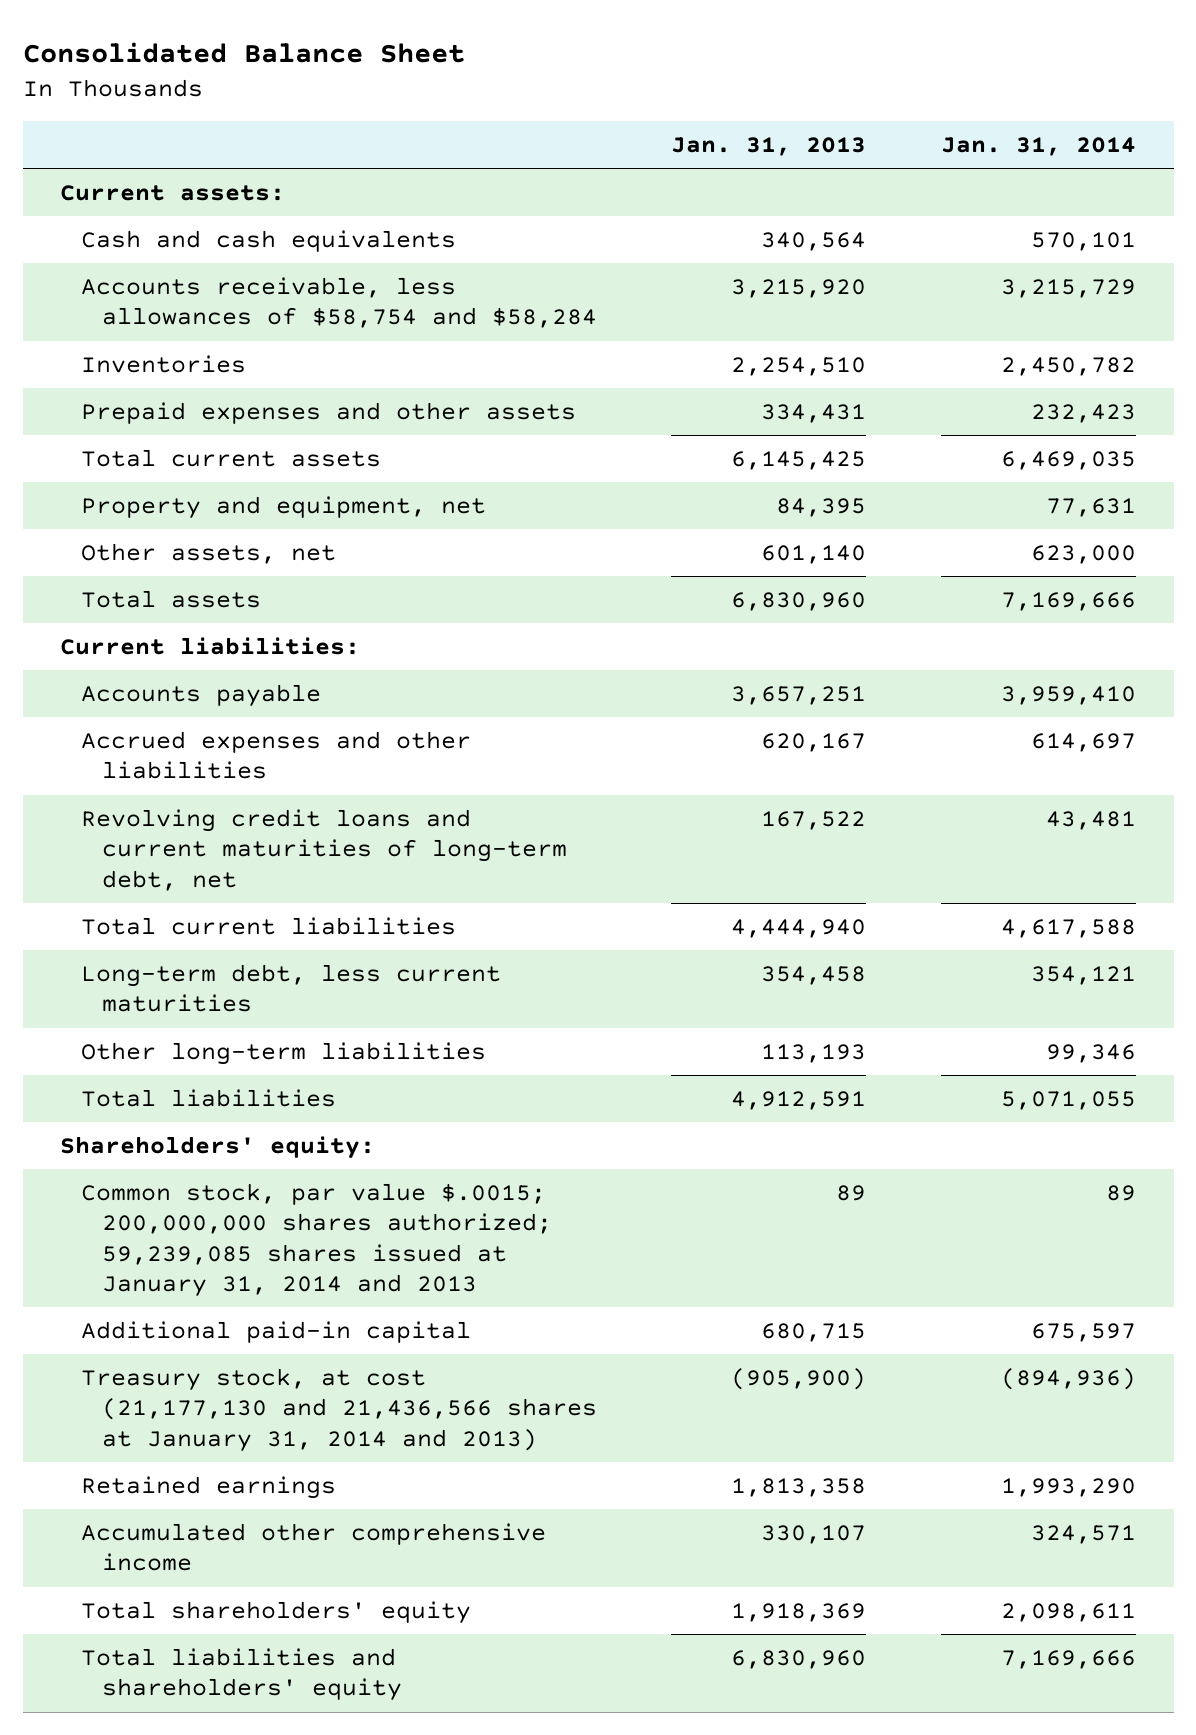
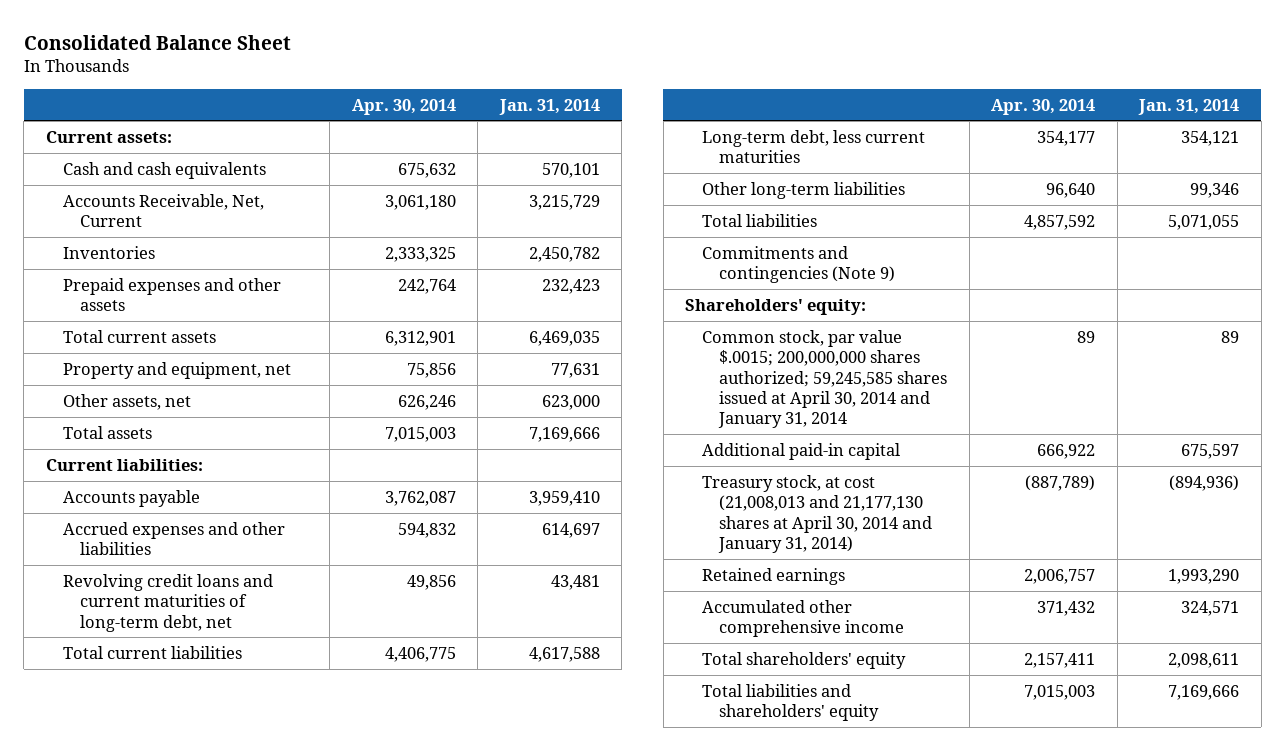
[671,137,867,157] Jan. 31, 2013 -> none
none -> [351,98,456,115] Apr. 30, 2014
[80,277,597,329] Accounts receivable, less allowances of $58,754 and $58,284 -> [62,193,264,228] Accounts Receivable, Net, Current
none -> [702,245,896,284] Commitments and contingencies (Note 9)
[80,1183,552,1298] Common stock, par value $.0015; 200,000,000 shares authorized; 59,239,085 shares issued at January 31, 2014 and 2013 -> [702,329,948,429] Common stock, par value $.0015; 200,000,000 shares authorized; 59,245,585 shares issued at April 30, 2014 and January 31, 2014
[80,1368,597,1452] Treasury stock, at cost (21,177,130 and 21,436,566 shares at January 31, 2014 and 2013) -> [702,474,933,554] Treasury stock, at cost (21,008,013 and 21,177,130 shares at April 30, 2014 and January 31, 2014)

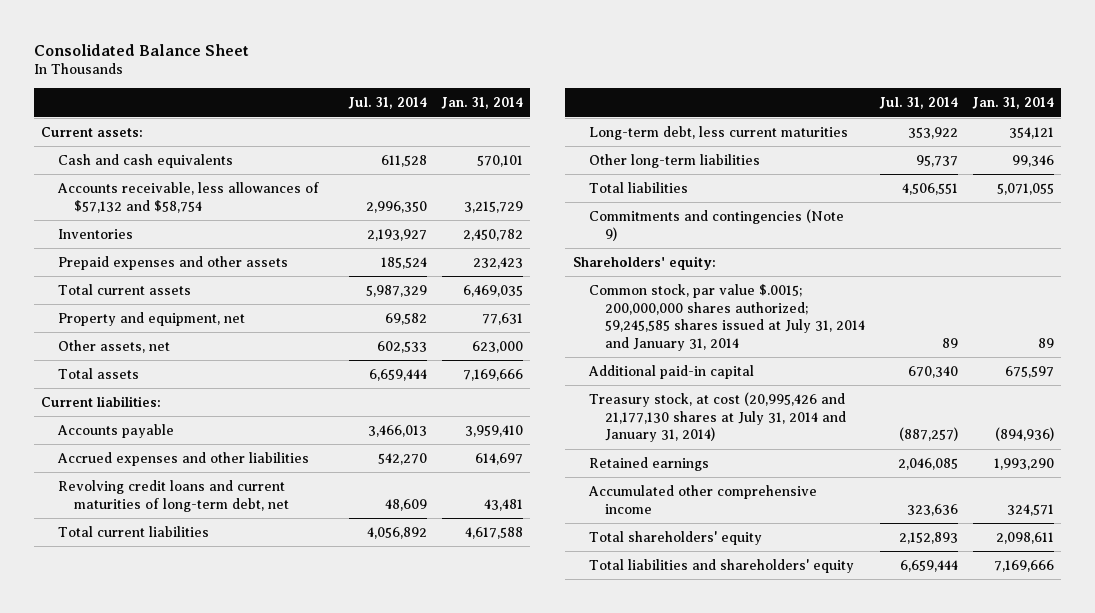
[351,98,456,115] Apr. 30, 2014 -> none
none -> [347,97,427,110] Jul. 31, 2014
[62,193,264,228] Accounts Receivable, Net, Current -> [56,181,319,213] Accounts receivable, less allowances of $57,132 and $58,754
[702,329,948,429] Common stock, par value $.0015; 200,000,000 shares authorized; 59,245,585 shares issued at April 30, 2014 and January 31, 2014 -> [588,283,865,352] Common stock, par value $.0015; 200,000,000 shares authorized; 59,245,585 shares issued at July 31, 2014 and January 31, 2014
[702,474,933,554] Treasury stock, at cost (21,008,013 and 21,177,130 shares at April 30, 2014 and January 31, 2014) -> [588,391,846,443] Treasury stock, at cost (20,995,426 and 21,177,130 shares at July 31, 2014 and January 31, 2014)

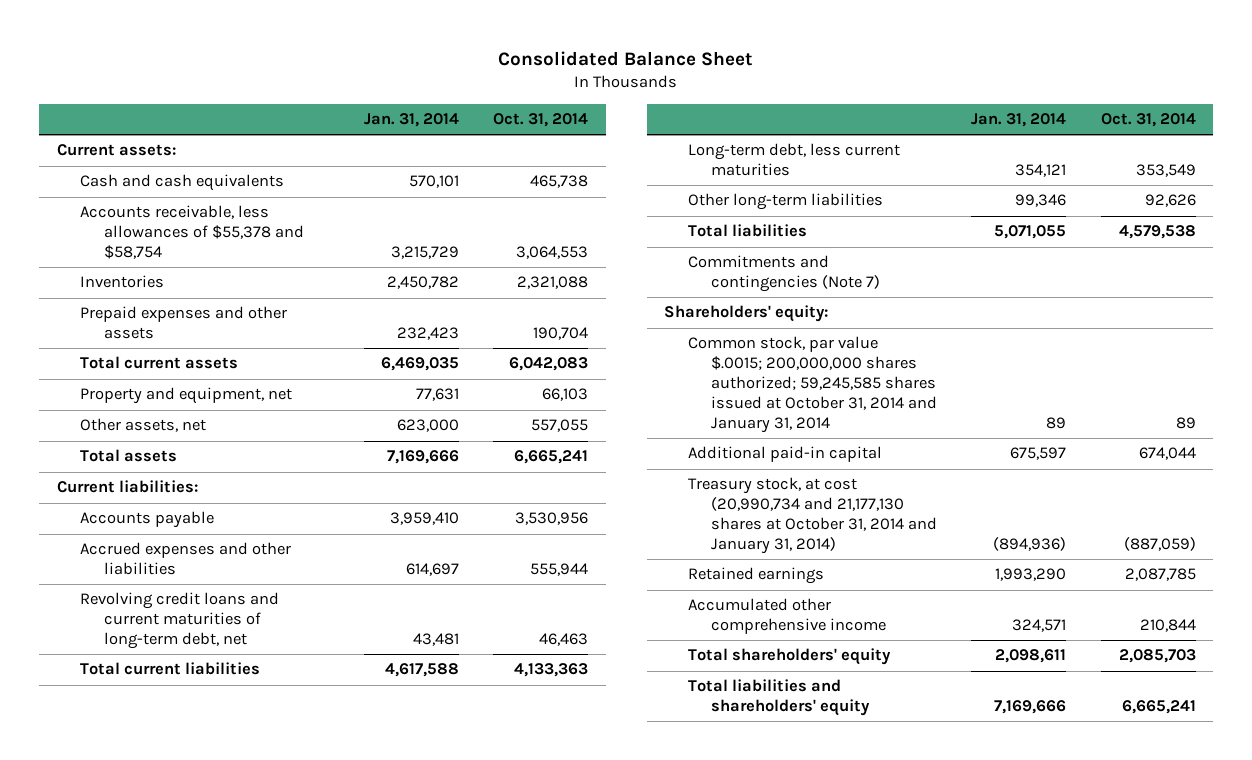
[347,97,427,110] Jul. 31, 2014 -> none
none -> [493,113,589,128] Oct. 31, 2014
[56,181,319,213] Accounts receivable, less allowances of $57,132 and $58,754 -> [80,205,304,260] Accounts receivable, less allowances of $55,378 and $58,754
[588,208,844,241] Commitments and contingencies (Note 9) -> [687,255,881,293] Commitments and contingencies (Note 7)
[588,283,865,352] Common stock, par value $.0015; 200,000,000 shares authorized; 59,245,585 shares issued at July 31, 2014 and January 31, 2014 -> [687,336,938,433] Common stock, par value $.0015; 200,000,000 shares authorized; 59,245,585 shares issued at October 31, 2014 and January 31, 2014
[588,391,846,443] Treasury stock, at cost (20,995,426 and 21,177,130 shares at July 31, 2014 and January 31, 2014) -> [687,477,938,554] Treasury stock, at cost (20,990,734 and 21,177,130 shares at October 31, 2014 and January 31, 2014)

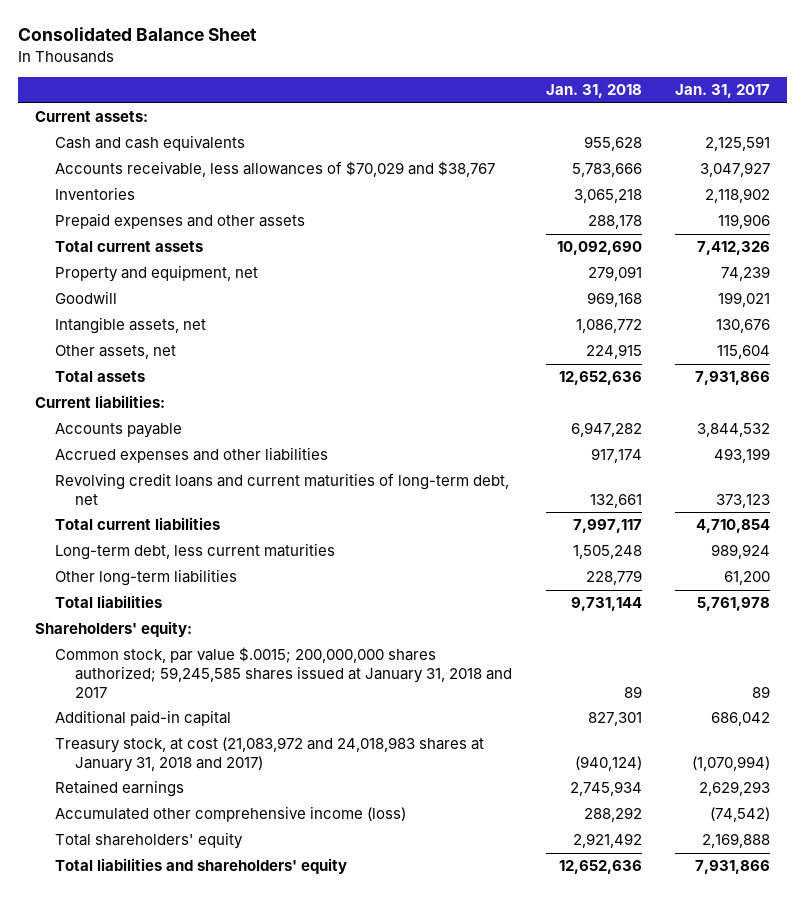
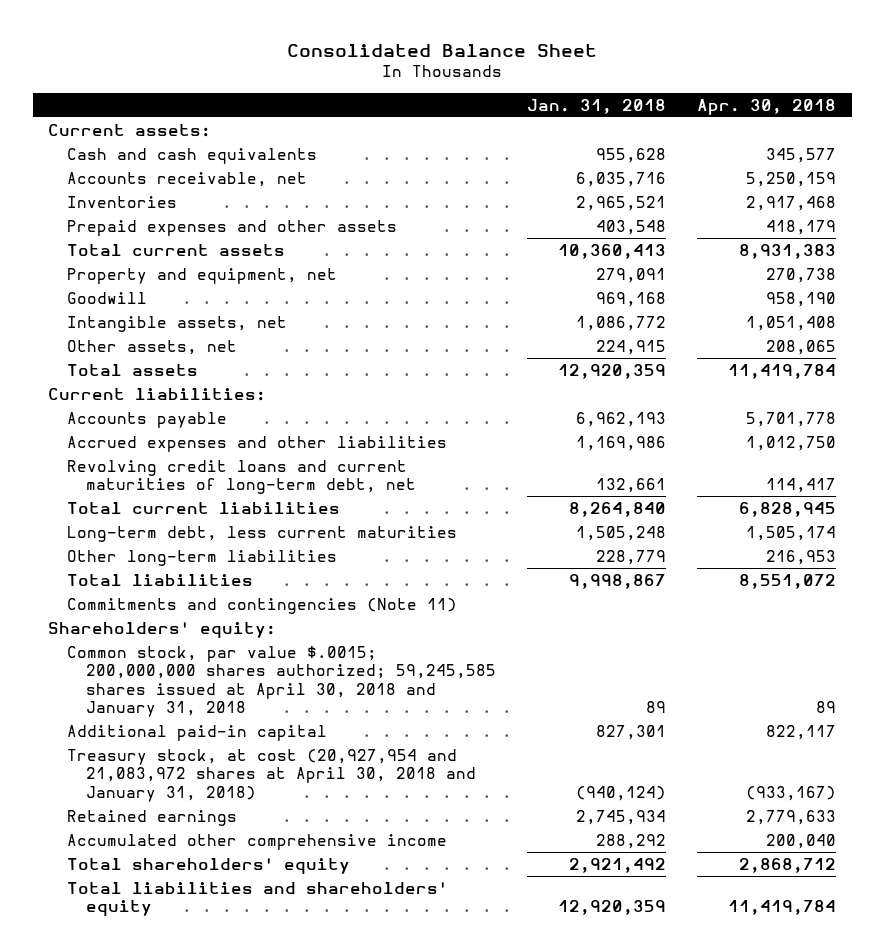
[675,84,771,99] Jan. 31, 2017 -> none
none -> [697,98,837,115] Apr. 30, 2018
[54,161,495,178] Accounts receivable, less allowances of $70,029 and $38,767 -> none
none -> [67,171,308,187] Accounts receivable, net
[573,189,642,204] 3,065,218 -> [576,195,667,211] 2,965,521
[587,215,642,230] 288,178 -> [596,219,667,235] 403,548
[556,241,642,256] 10,092,690 -> [558,243,667,259] 10,360,413
[558,371,642,386] 12,652,636 -> [558,363,667,379] 12,920,359
[570,422,642,438] 6,947,282 -> [576,411,667,427] 6,962,193
[590,448,642,464] 917,174 -> [576,435,667,451] 1,169,986
[572,519,642,534] 7,997,117 -> [569,501,667,517] 8,264,840
[570,597,642,612] 9,731,144 -> [569,573,667,589] 9,998,867
none -> [67,597,458,614] Commitments and contingencies (Note 11)
[54,647,512,698] Common stock, par value $.0015; 200,000,000 shares authorized; 59,245,585 shares issued at January 31, 2018 and 2017 -> [67,645,497,717] Common stock, par value $.0015; 200,000,000 shares authorized; 59,245,585 shares issued at April 30, 2018 and January 31, 2018
[54,737,484,773] Treasury stock, at cost (21,083,972 and 24,018,983 shares at January 31, 2018 and 2017) -> [67,748,477,802] Treasury stock, at cost (20,927,954 and 21,083,972 shares at April 30, 2018 and January 31, 2018)
[54,806,406,823] Accumulated other comprehensive income (loss) -> [67,833,448,850] Accumulated other comprehensive income
[558,860,642,875] 12,652,636 -> [558,900,667,916] 12,920,359

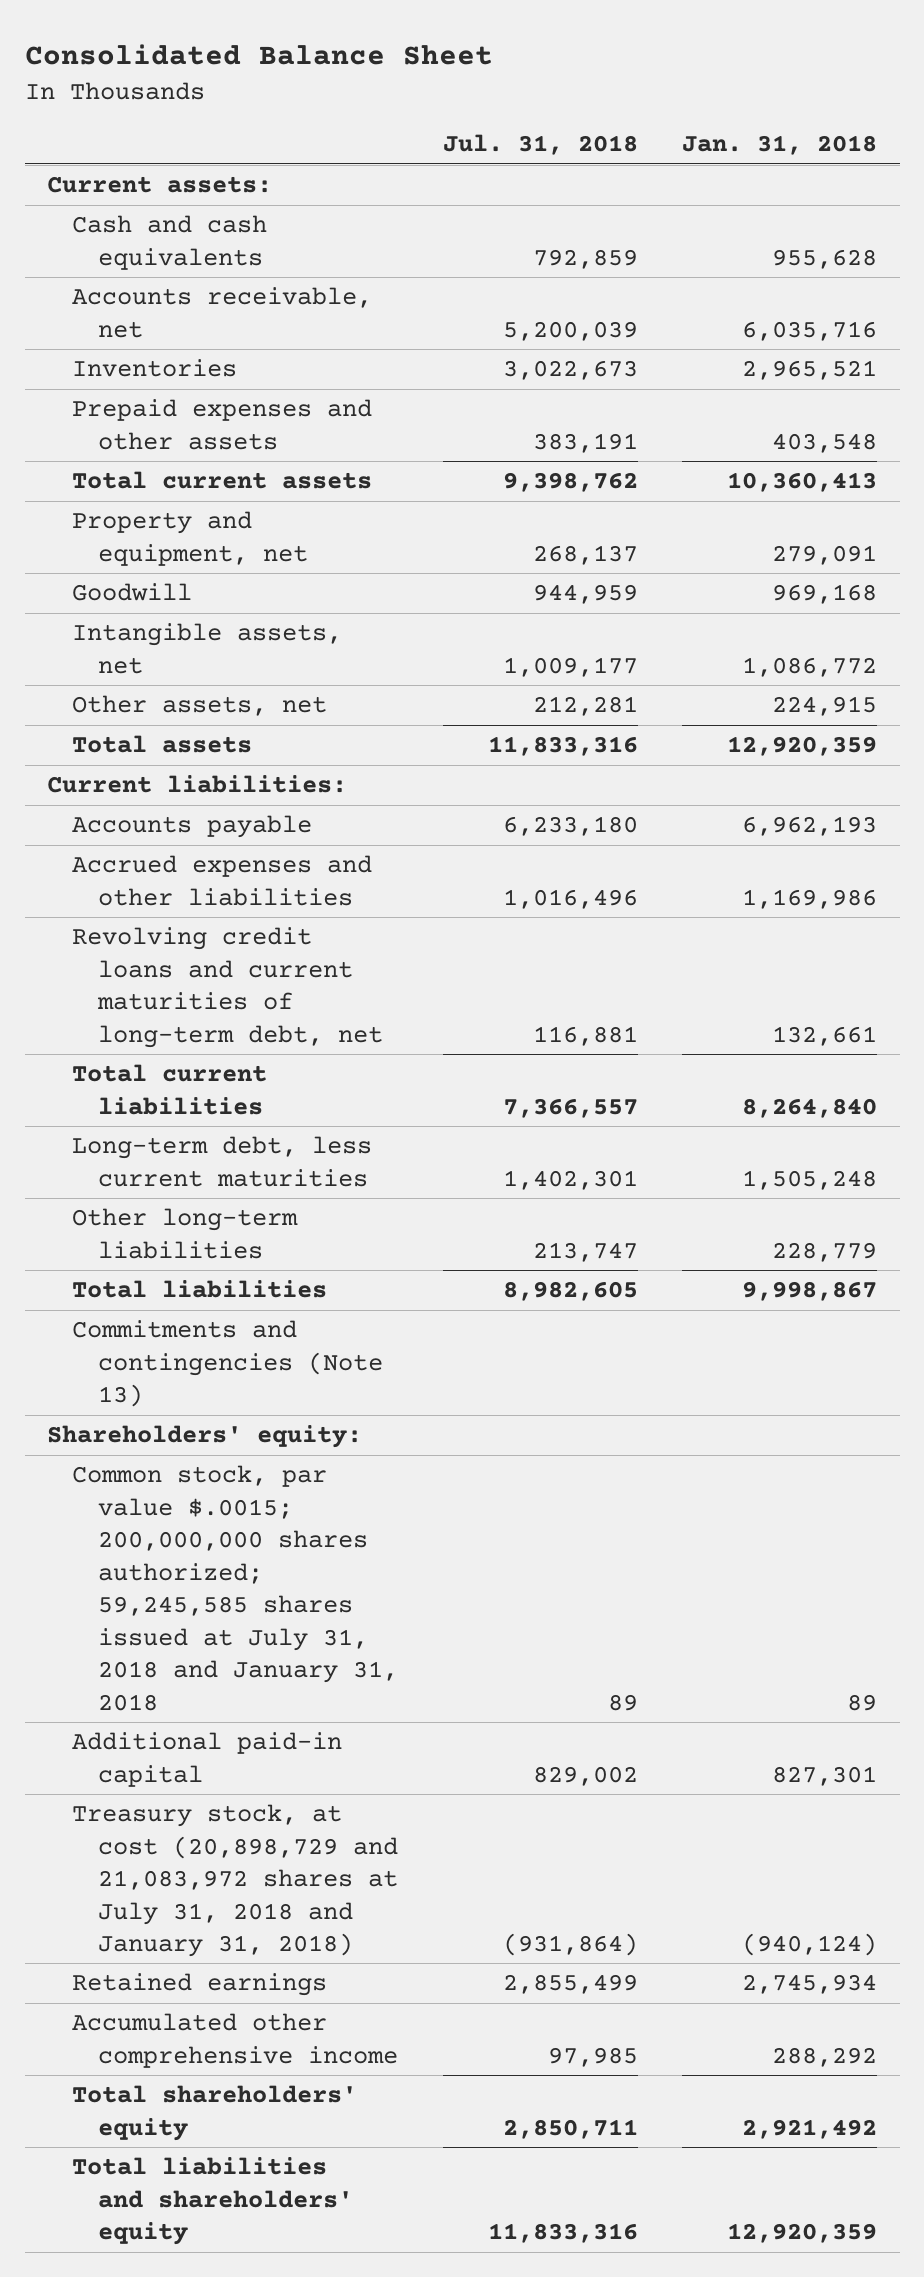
[697,98,837,115] Apr. 30, 2018 -> none
none -> [442,134,638,156] Jul. 31, 2018
[67,597,458,614] Commitments and contingencies (Note 11) -> [72,1320,383,1408] Commitments and contingencies (Note 13)
[67,645,497,717] Common stock, par value $.0015; 200,000,000 shares authorized; 59,245,585 shares issued at April 30, 2018 and January 31, 2018 -> [72,1465,398,1711] Common stock, par value $.0015; 200,000,000 shares authorized; 59,245,585 shares issued at July 31, 2018 and January 31, 2018
[67,748,477,802] Treasury stock, at cost (20,927,954 and 21,083,972 shares at April 30, 2018 and January 31, 2018) -> [72,1804,398,1958] Treasury stock, at cost (20,898,729 and 21,083,972 shares at July 31, 2018 and January 31, 2018)

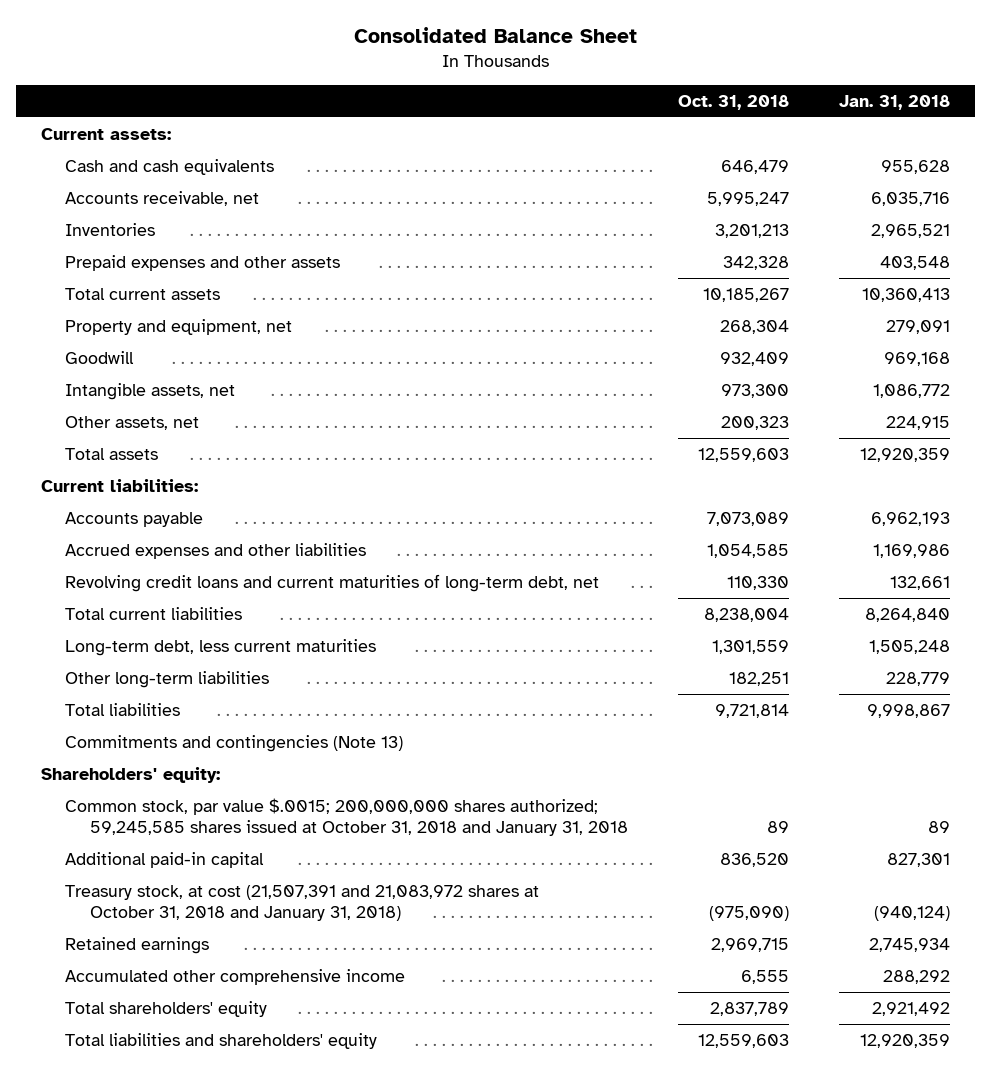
[442,134,638,156] Jul. 31, 2018 -> none
none -> [677,94,789,110] Oct. 31, 2018
[72,1465,398,1711] Common stock, par value $.0015; 200,000,000 shares authorized; 59,245,585 shares issued at July 31, 2018 and January 31, 2018 -> [65,797,628,837] Common stock, par value $.0015; 200,000,000 shares authorized; 59,245,585 shares issued at October 31, 2018 and January 31, 2018
[72,1804,398,1958] Treasury stock, at cost (20,898,729 and 21,083,972 shares at July 31, 2018 and January 31, 2018) -> [65,884,540,922] Treasury stock, at cost (21,507,391 and 21,083,972 shares at October 31, 2018 and January 31, 2018)

